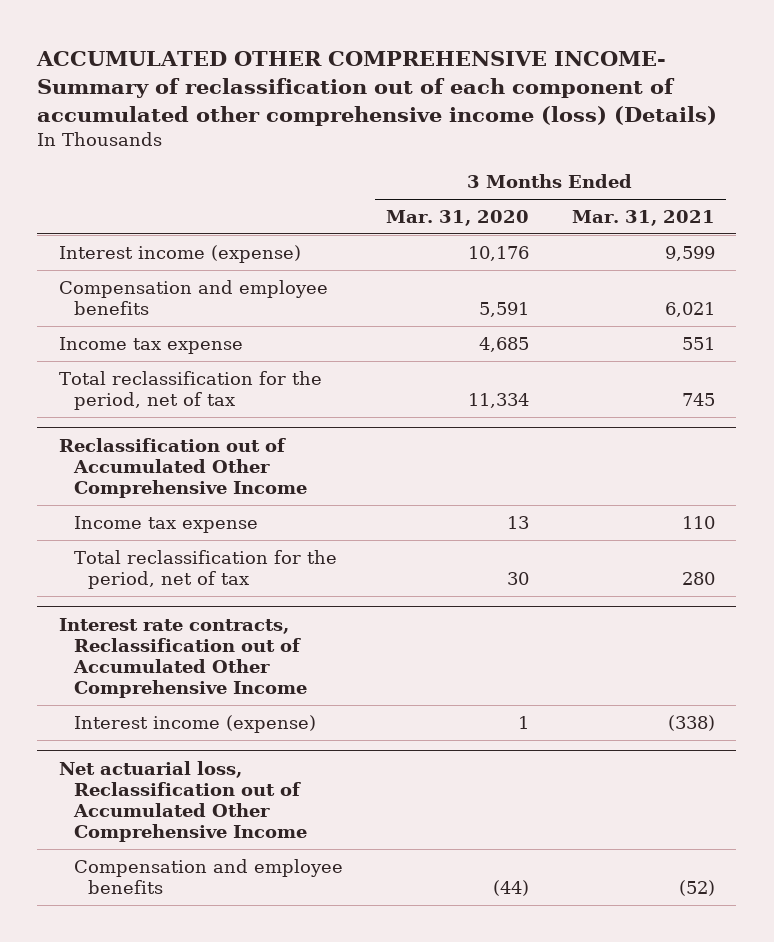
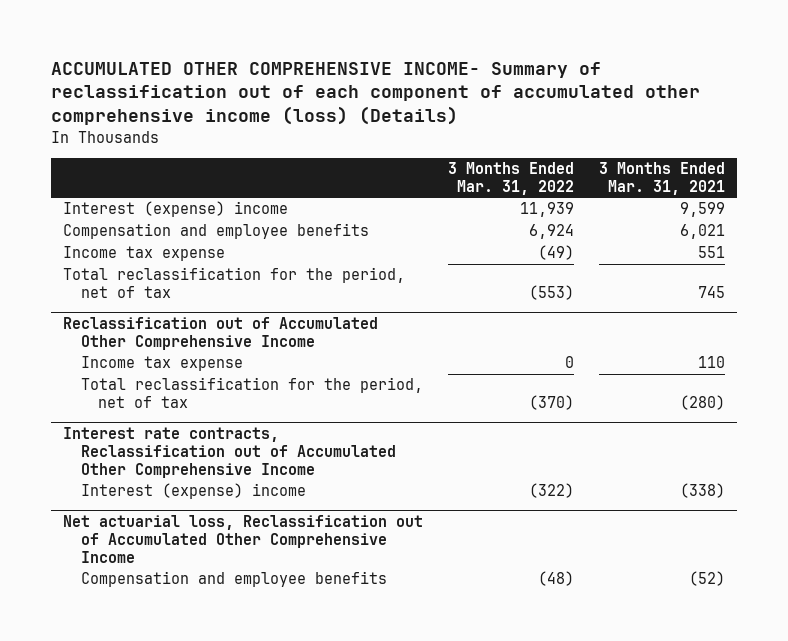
[385,210,529,227] Mar. 31, 2020 -> none
none -> [447,162,574,196] 3 Months Ended Mar. 31, 2022
[59,244,302,263] Interest income (expense) -> [63,201,289,218] Interest (expense) income
[681,572,715,586] 280 -> [679,395,725,411] (280)
[73,714,316,733] Interest income (expense) -> [80,483,306,500] Interest (expense) income

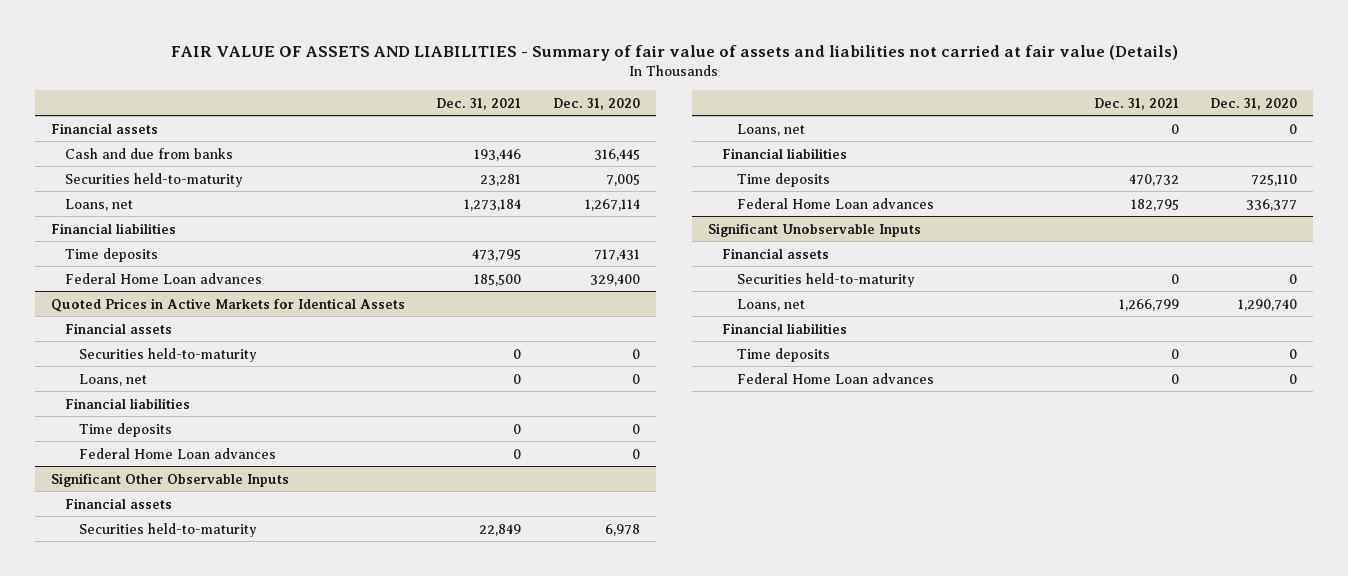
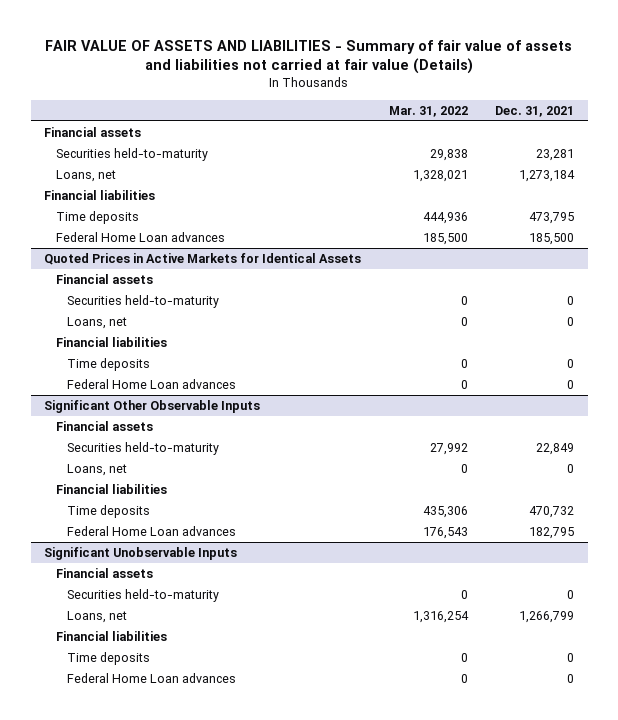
[553,97,641,110] Dec. 31, 2020 -> none
none -> [388,105,468,117] Mar. 31, 2022
[64,147,233,159] Cash and due from banks -> none

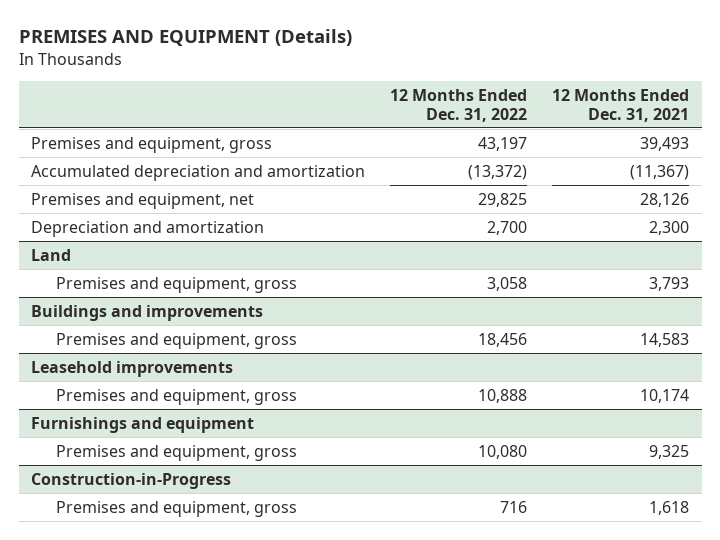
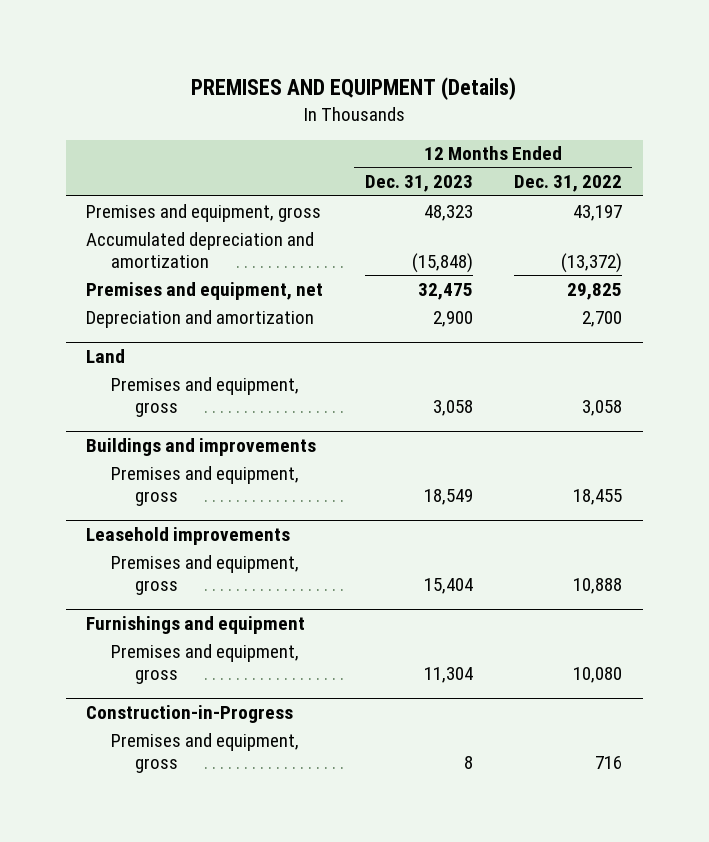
[552,88,690,122] 12 Months Ended Dec. 31, 2021 -> none
none -> [364,175,473,193] Dec. 31, 2023
[478,332,528,347] 18,456 -> [573,489,623,506] 18,455

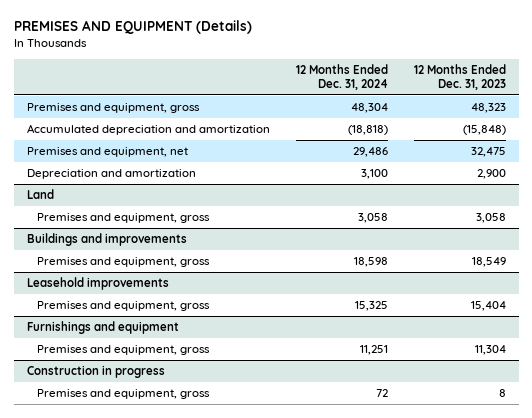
[514,175,623,193] Dec. 31, 2022 -> none
none -> [295,63,388,90] 12 Months Ended Dec. 31, 2024
[86,704,294,723] Construction-in-Progress -> [26,365,165,379] Construction in progress

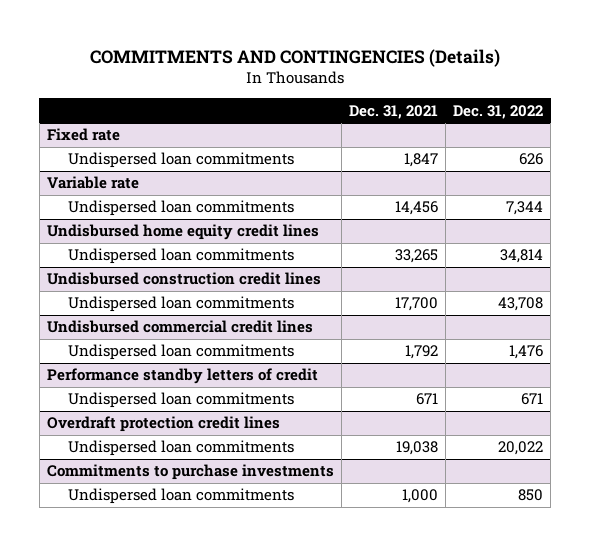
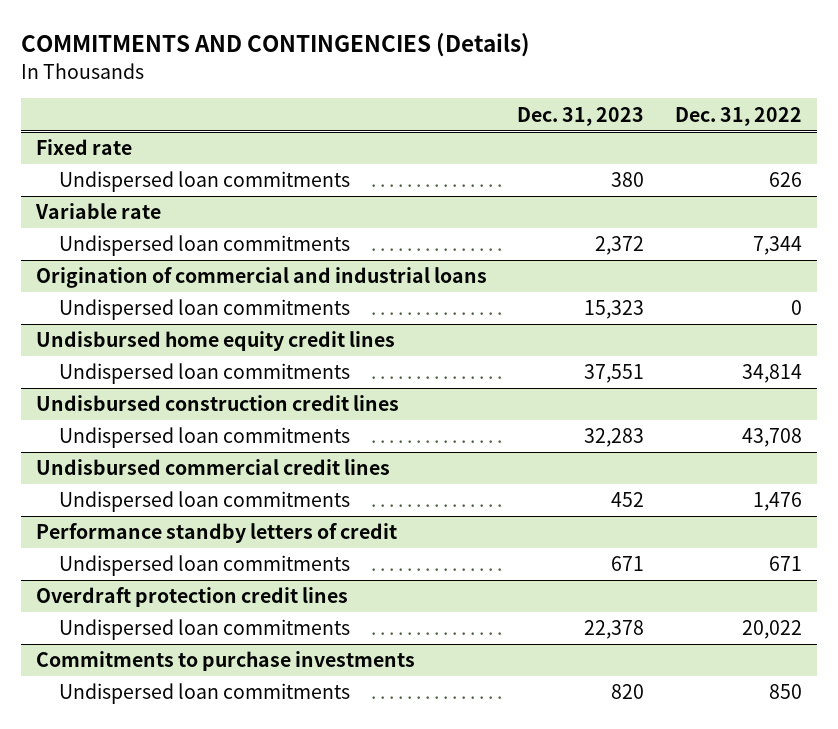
[349,104,439,119] Dec. 31, 2021 -> none
none -> [517,106,645,126] Dec. 31, 2023
none -> [36,267,488,289] Origination of commercial and industrial loans
none -> [58,299,350,321] Undispersed loan commitments

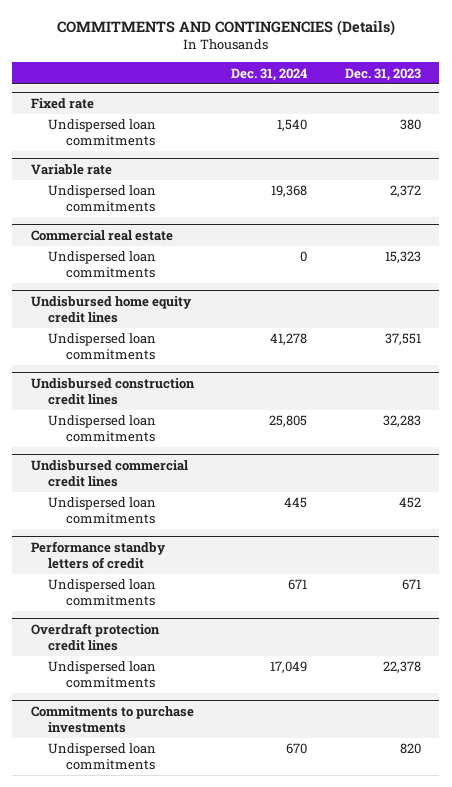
[674,106,802,126] Dec. 31, 2022 -> none
none -> [231,67,308,81] Dec. 31, 2024
[36,267,488,289] Origination of commercial and industrial loans -> [31,230,174,242] Commercial real estate

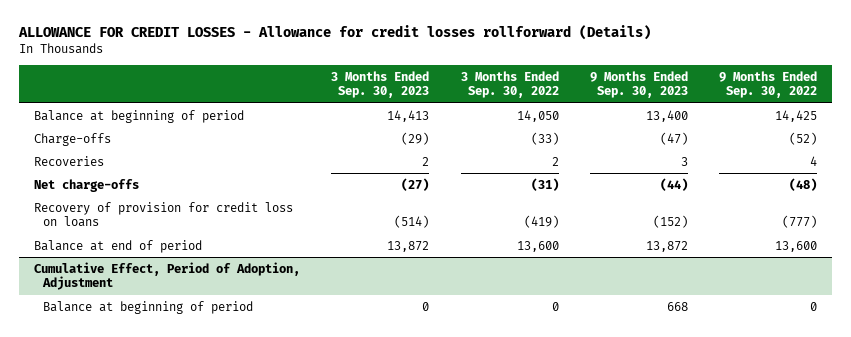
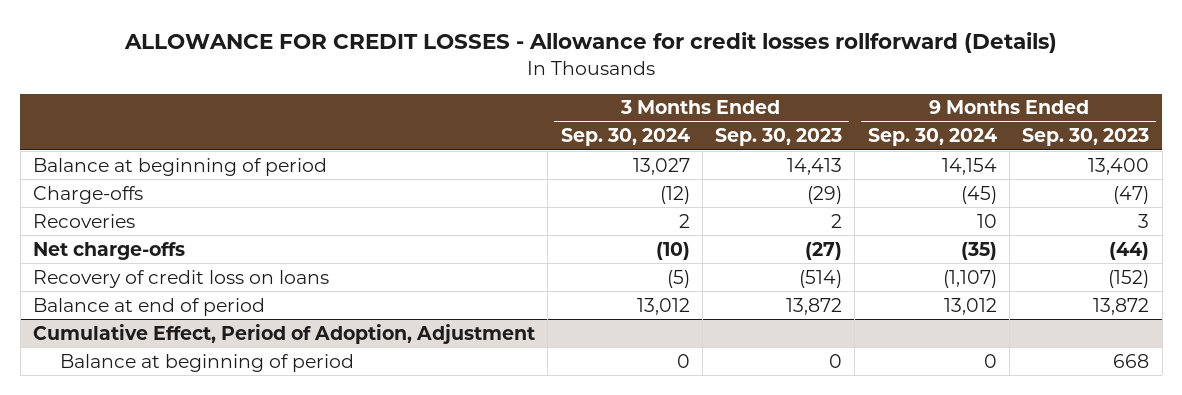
[460,70,559,99] 3 Months Ended Sep. 30, 2022 -> none
[718,70,817,99] 9 Months Ended Sep. 30, 2022 -> none
none -> [560,128,690,147] Sep. 30, 2024
none -> [867,128,997,147] Sep. 30, 2024
[34,201,294,228] Recovery of provision for credit loss on loans -> [32,269,329,288] Recovery of credit loss on loans

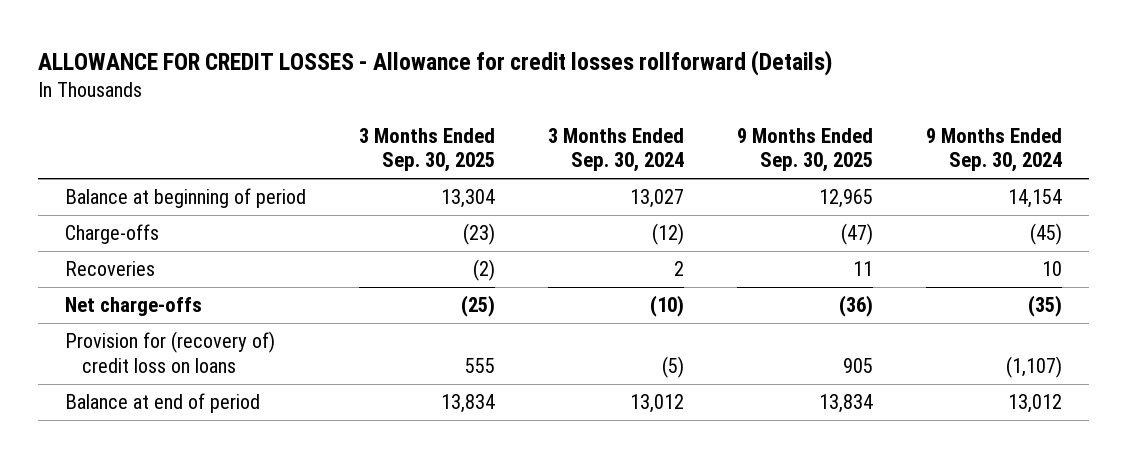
[715,128,843,147] Sep. 30, 2023 -> none
[1022,128,1150,147] Sep. 30, 2023 -> none
none -> [358,127,495,173] 3 Months Ended Sep. 30, 2025
none -> [737,127,874,173] 9 Months Ended Sep. 30, 2025
[32,269,329,288] Recovery of credit loss on loans -> [64,331,275,374] Provision for (recovery of) credit loss on loans
[32,323,535,344] Cumulative Effect, Period of Adoption, Adjustment -> none
[59,353,354,372] Balance at beginning of period -> none

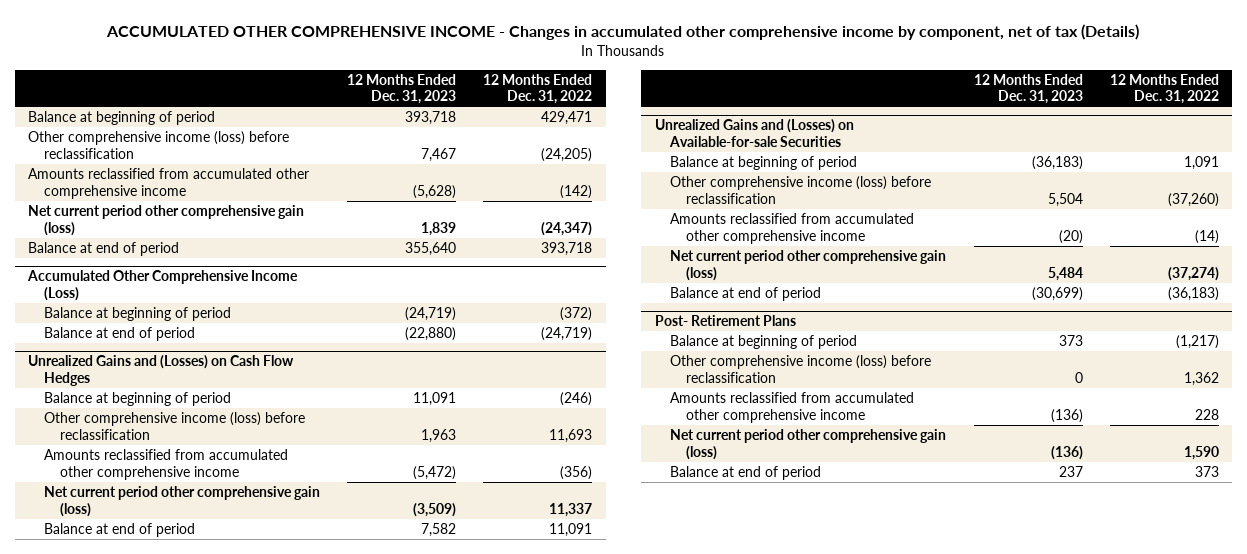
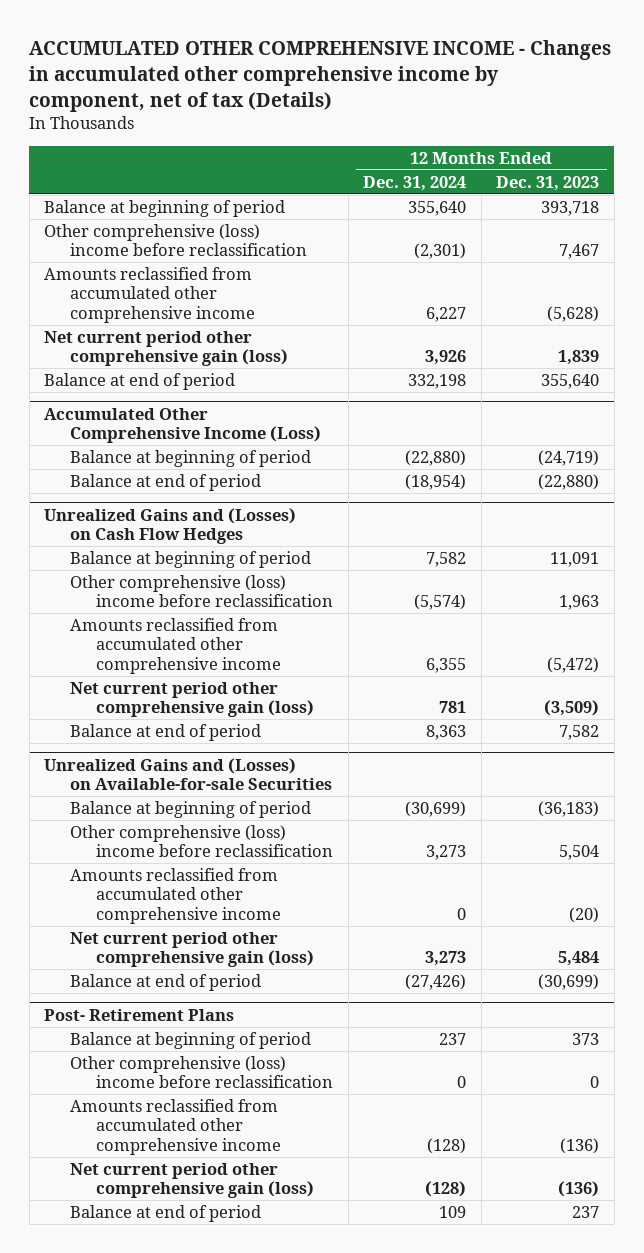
[483,73,593,105] 12 Months Ended Dec. 31, 2022 -> none
none -> [363,175,467,191] Dec. 31, 2024
[28,131,290,159] Other comprehensive income (loss) before reclassification -> [44,223,308,257] Other comprehensive (loss) income before reclassification
[44,412,306,440] Other comprehensive income (loss) before reclassification -> [70,574,334,608] Other comprehensive (loss) income before reclassification
[670,176,932,204] Other comprehensive income (loss) before reclassification -> [70,824,334,858] Other comprehensive (loss) income before reclassification
[670,355,932,383] Other comprehensive income (loss) before reclassification -> [70,1055,334,1089] Other comprehensive (loss) income before reclassification

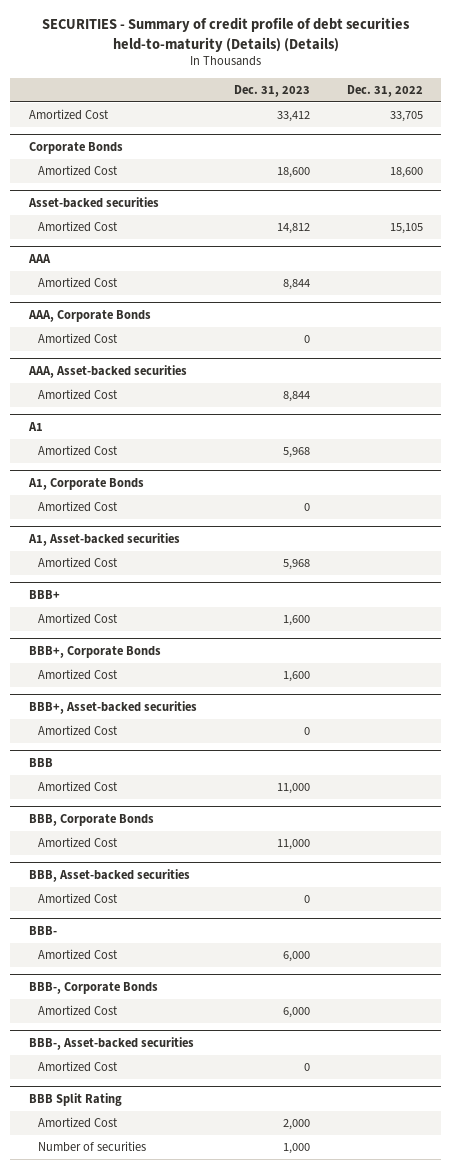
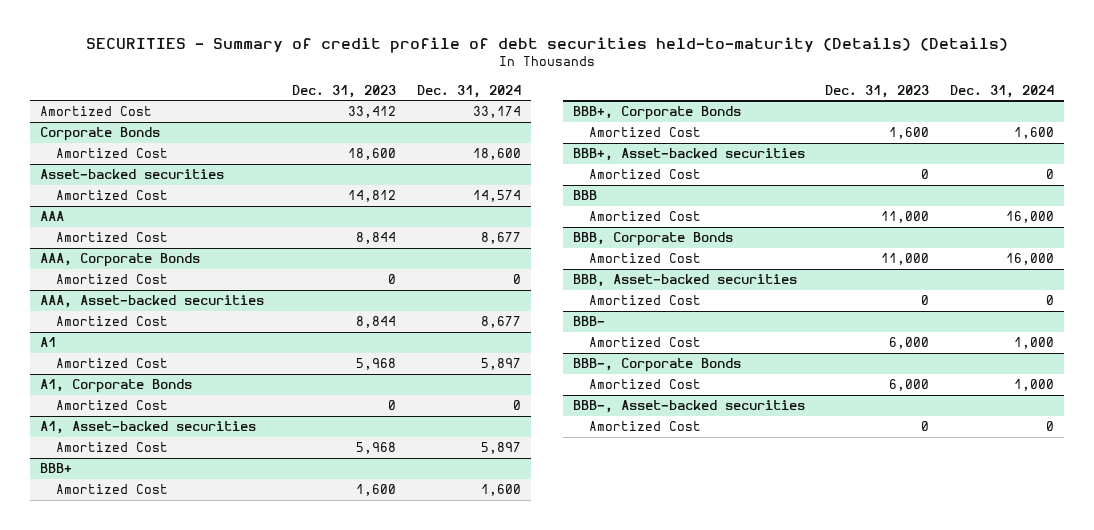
[346,84,423,97] Dec. 31, 2022 -> none
none -> [416,84,521,98] Dec. 31, 2024
[28,1092,122,1106] BBB Split Rating -> none
[37,1117,118,1129] Amortized Cost -> none
[37,1141,146,1153] Number of securities -> none

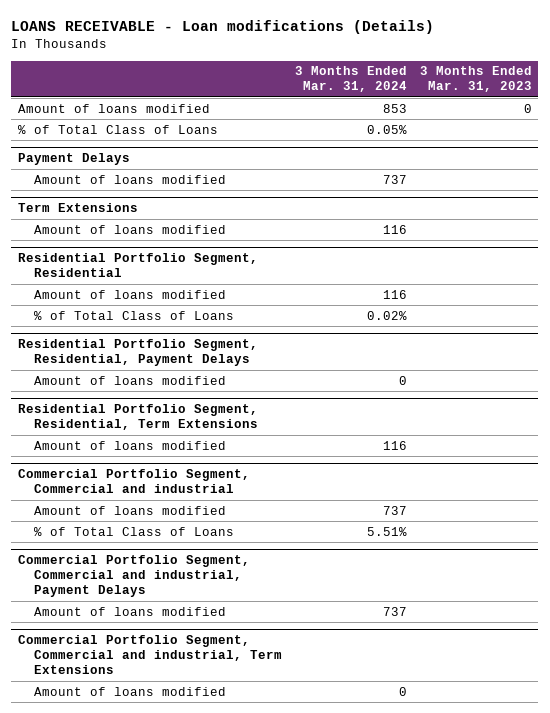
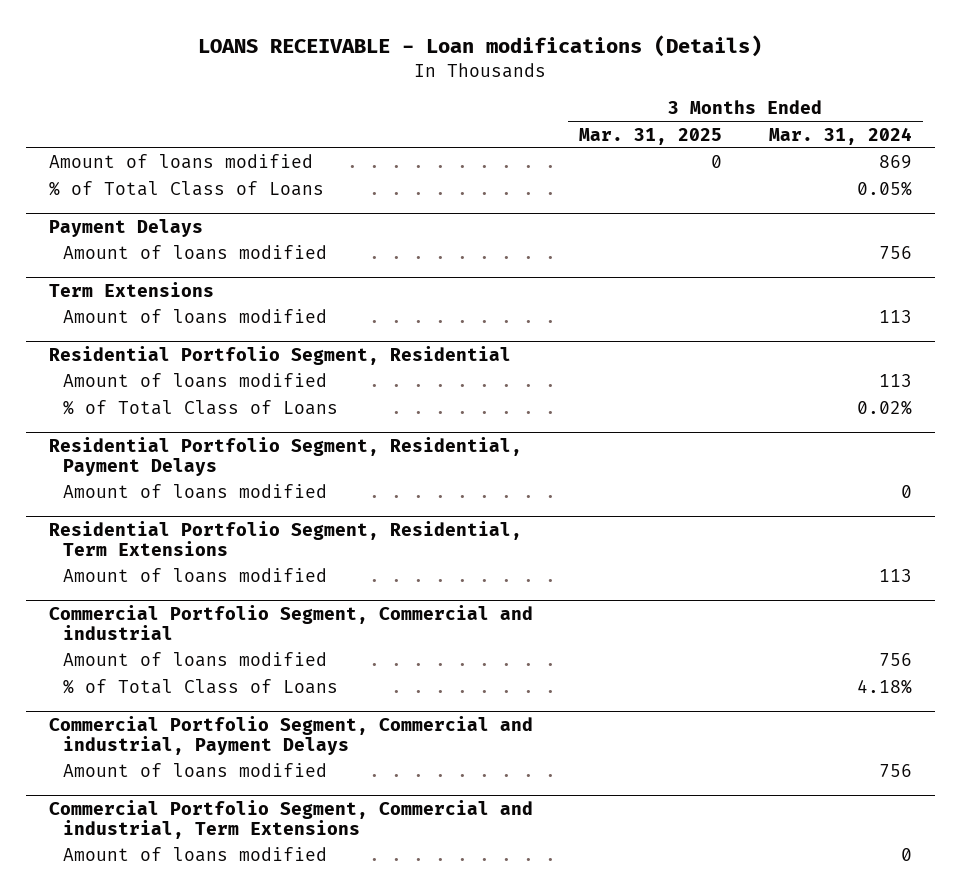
[420,66,533,93] 3 Months Ended Mar. 31, 2023 -> none
none -> [579,127,723,145] Mar. 31, 2025
[383,103,408,113] 853 -> [878,155,912,170] 869
[383,174,408,184] 737 -> [878,246,912,260] 756
[383,224,408,234] 116 -> [878,310,912,324] 113
[383,289,408,299] 116 -> [878,374,912,388] 113
[383,440,408,450] 116 -> [878,569,912,583] 113
[383,505,408,515] 737 -> [878,653,912,667] 756
[367,526,408,536] 5.51% -> [856,679,912,695] 4.18%
[383,606,408,616] 737 -> [878,764,912,778] 756

